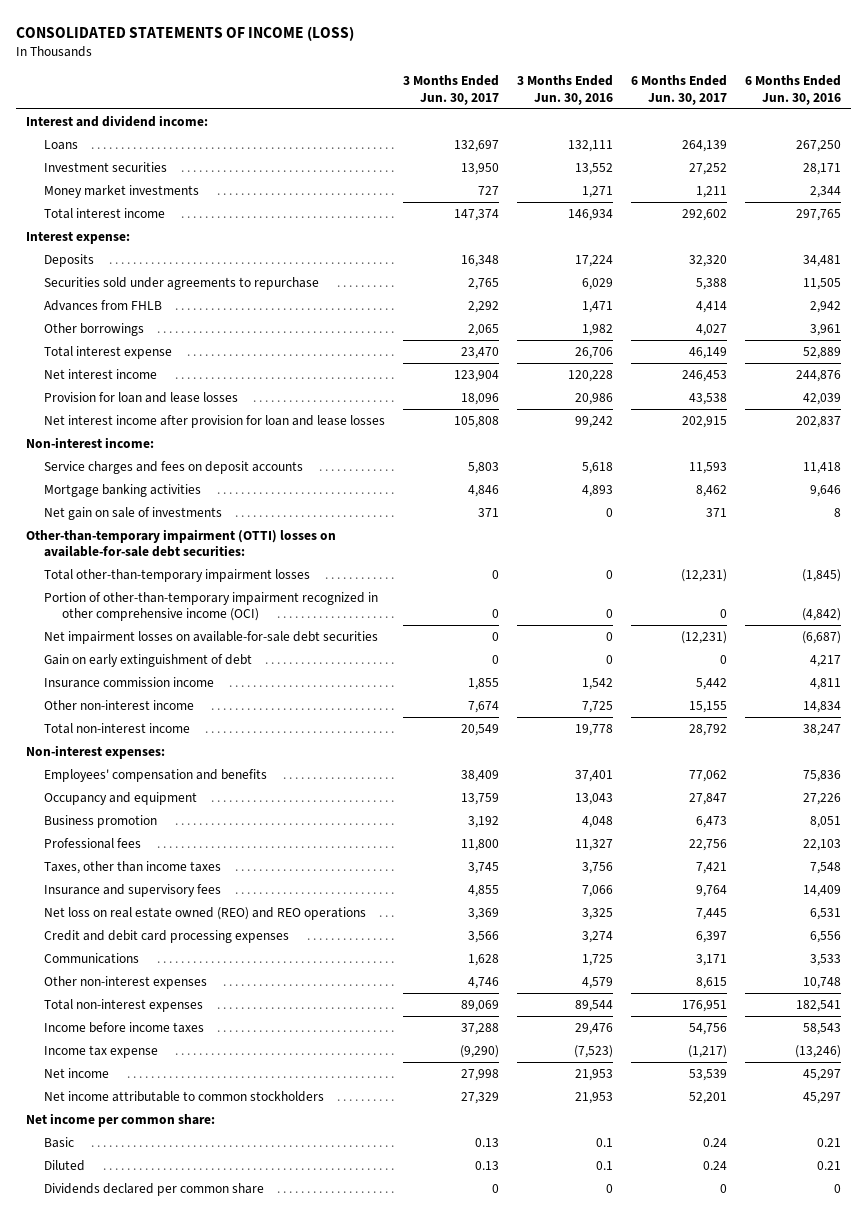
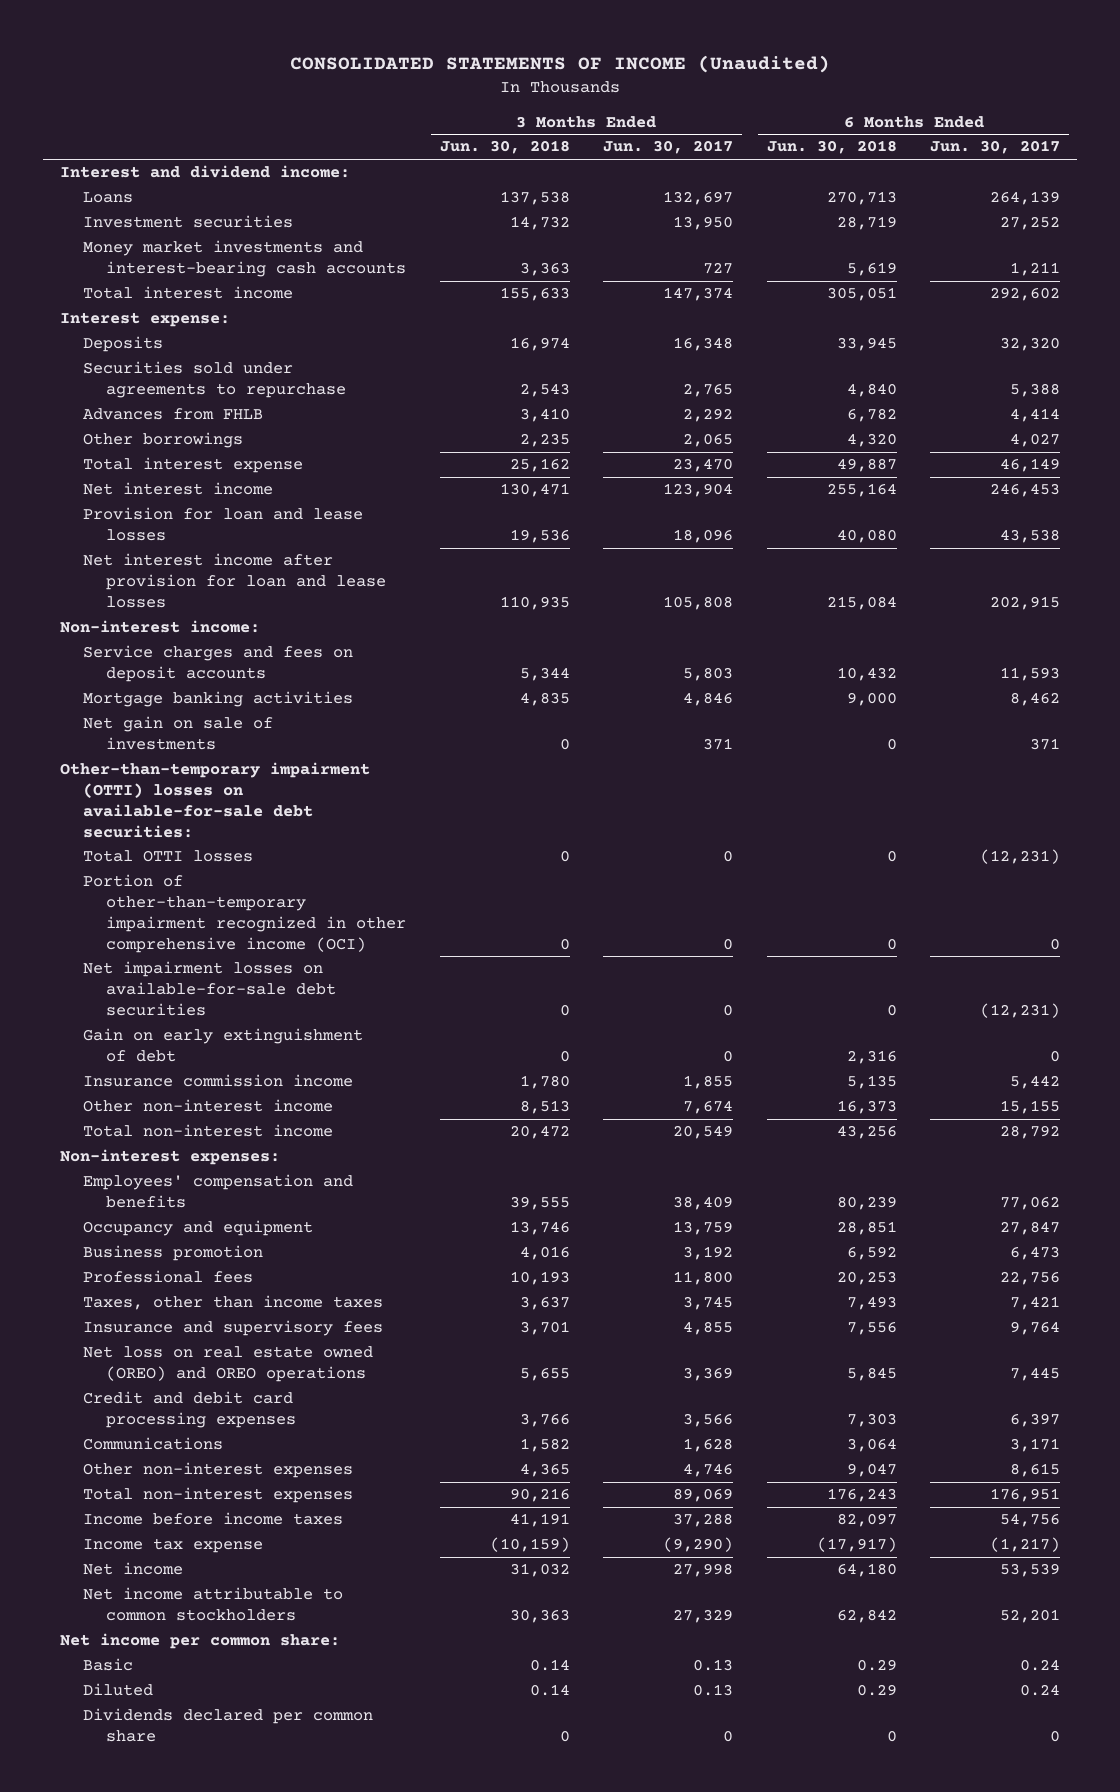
[16,25,355,41] CONSOLIDATED STATEMENTS OF INCOME (LOSS) -> [290,55,831,74] CONSOLIDATED STATEMENTS OF INCOME (Unaudited)
[517,75,614,105] 3 Months Ended Jun. 30, 2016 -> none
[745,75,842,105] 6 Months Ended Jun. 30, 2016 -> none
none -> [439,140,570,155] Jun. 30, 2018
none -> [766,140,897,155] Jun. 30, 2018
[43,184,199,198] Money market investments -> [82,240,407,278] Money market investments and interest-bearing cash accounts
[43,568,310,582] Total other-than-temporary impairment losses -> [82,850,253,863] Total OTTI losses
[43,906,366,920] Net loss on real estate owned (REO) and REO operations -> [82,1346,373,1383] Net loss on real estate owned (OREO) and OREO operations

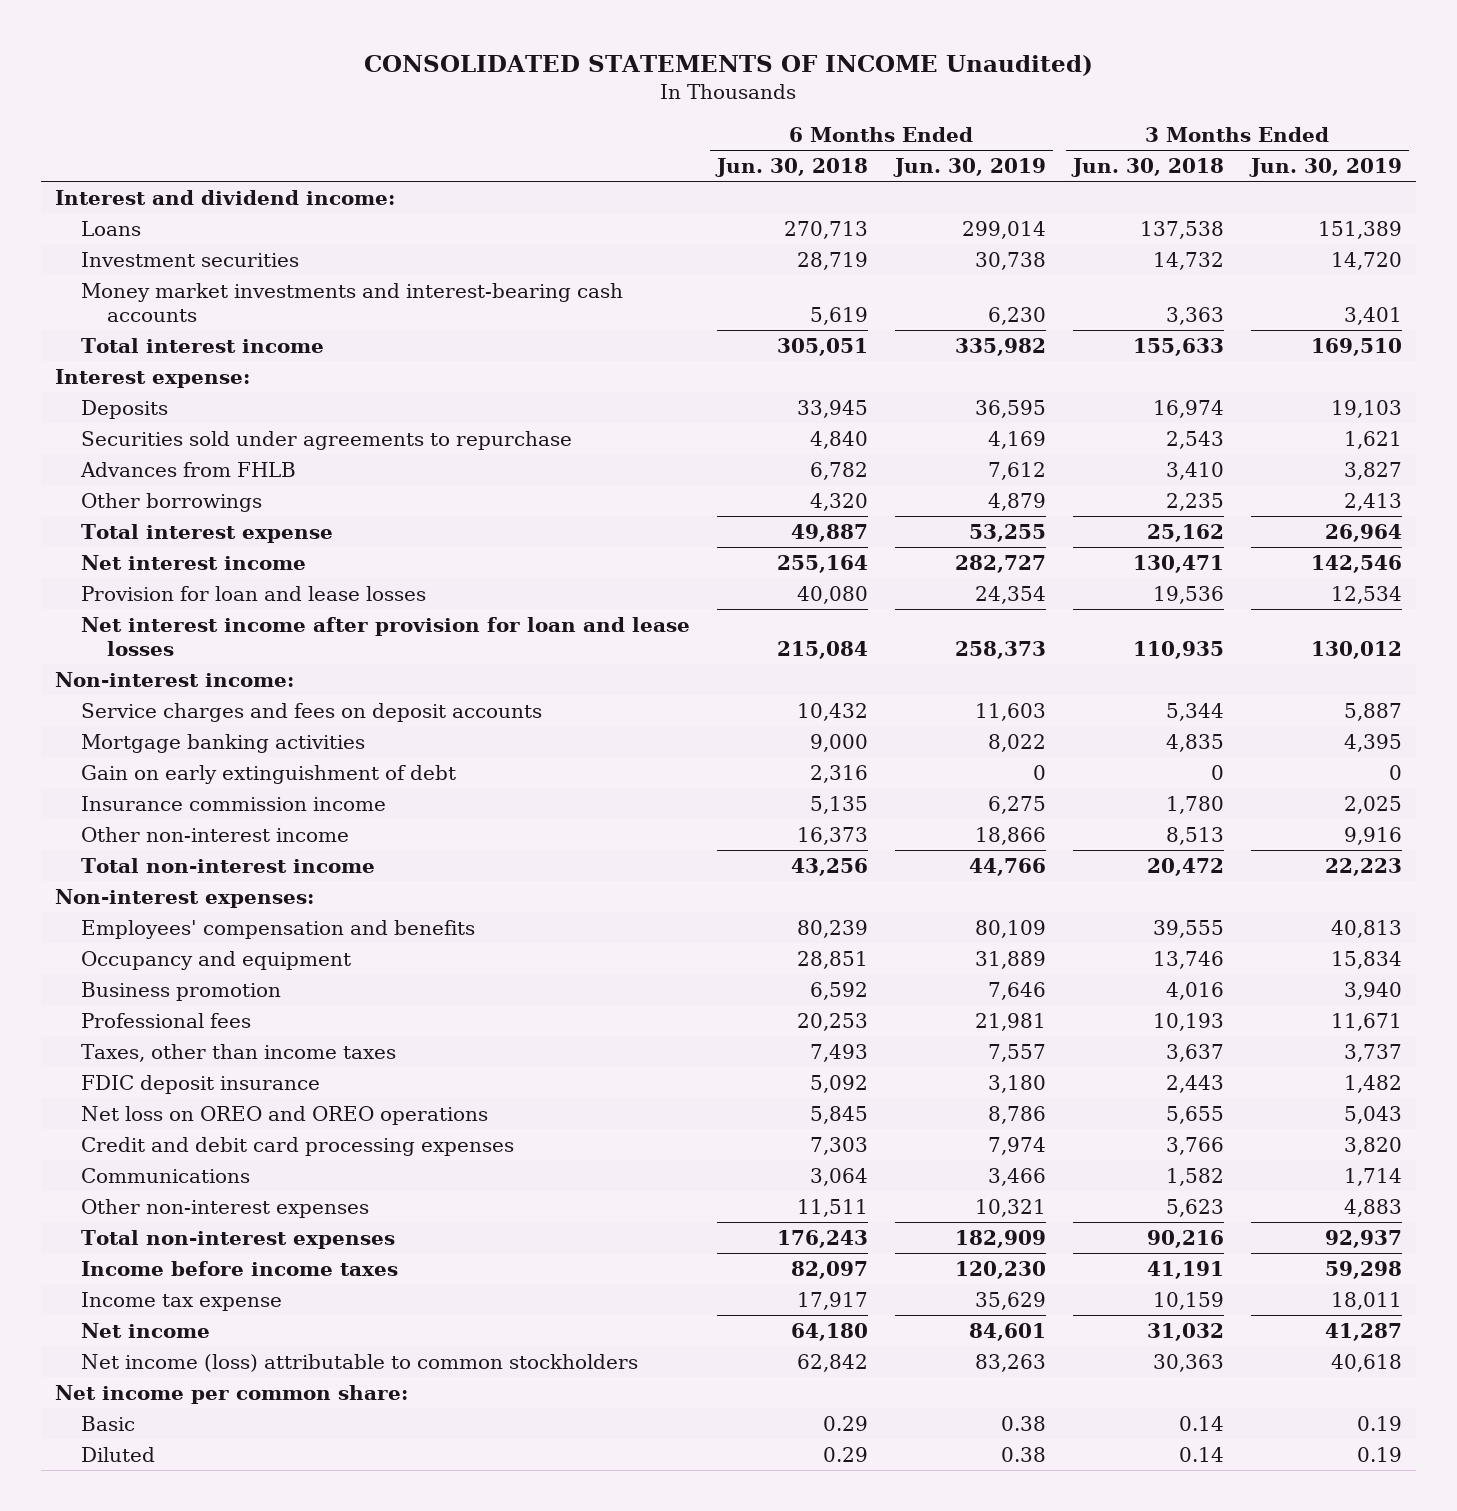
[290,55,831,74] CONSOLIDATED STATEMENTS OF INCOME (Unaudited) -> [364,55,1094,77] CONSOLIDATED STATEMENTS OF INCOME Unaudited)
[603,140,734,155] Jun. 30, 2017 -> none
[930,140,1061,155] Jun. 30, 2017 -> none
none -> [892,158,1046,178] Jun. 30, 2019
none -> [1249,158,1403,178] Jun. 30, 2019
[82,716,273,751] Net gain on sale of investments -> none
[59,762,370,838] Other-than-temporary impairment (OTTI) losses on available-for-sale debt securities: -> none
[82,850,253,863] Total OTTI losses -> none
[82,874,407,953] Portion of other-than-temporary impairment recognized in other comprehensive income (OCI) -> none
[82,961,337,1017] Net impairment losses on available-for-sale debt securities -> none
[82,1320,383,1337] Insurance and supervisory fees -> none
none -> [80,1074,320,1094] FDIC deposit insurance
[82,1346,373,1383] Net loss on real estate owned (OREO) and OREO operations -> [80,1105,488,1125] Net loss on OREO and OREO operations
[519,1463,570,1478] 4,365 -> [1165,1198,1224,1217] 5,623
[846,1463,897,1478] 9,047 -> [796,1198,868,1217] 11,511
[489,1537,570,1553] (10,159) -> [1152,1291,1224,1310] 10,159
[816,1537,897,1553] (17,917) -> [796,1291,868,1310] 17,917
[82,1587,343,1622] Net income attributable to common stockholders -> [80,1353,638,1372] Net income (loss) attributable to common stockholders
[82,1708,373,1743] Dividends declared per common share -> none

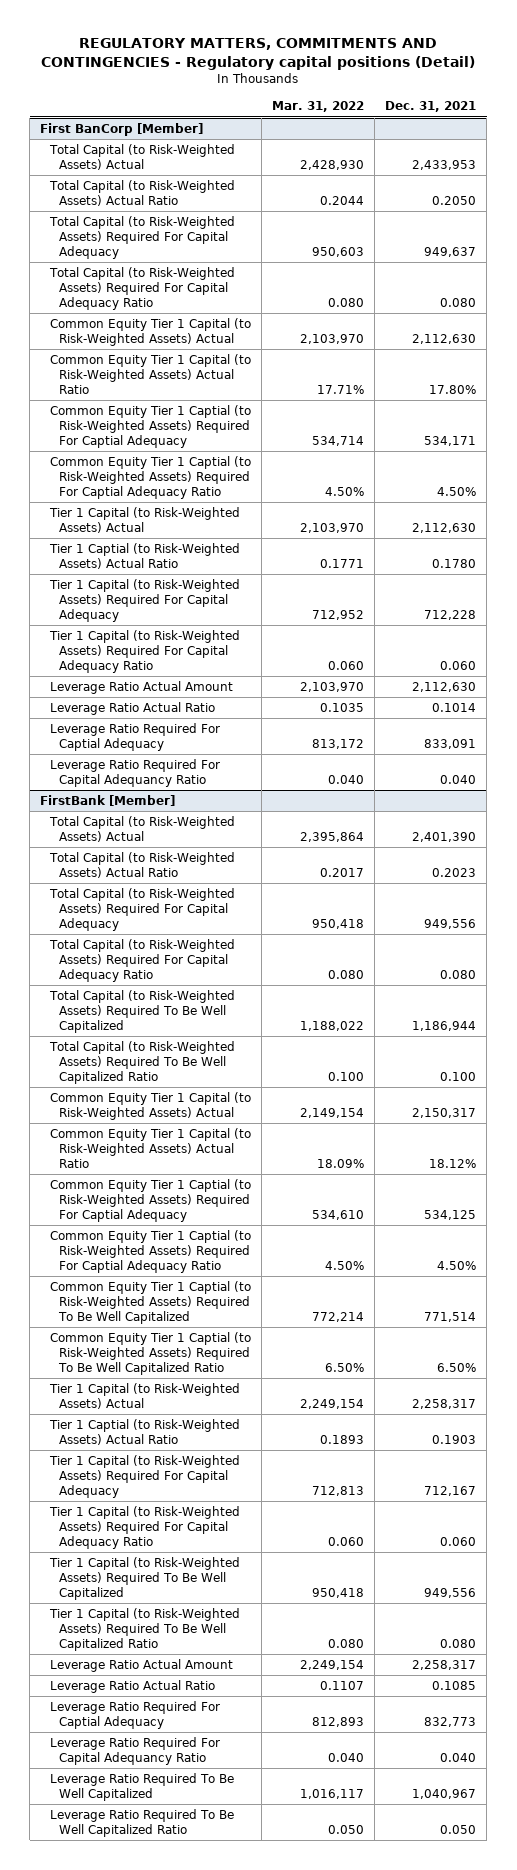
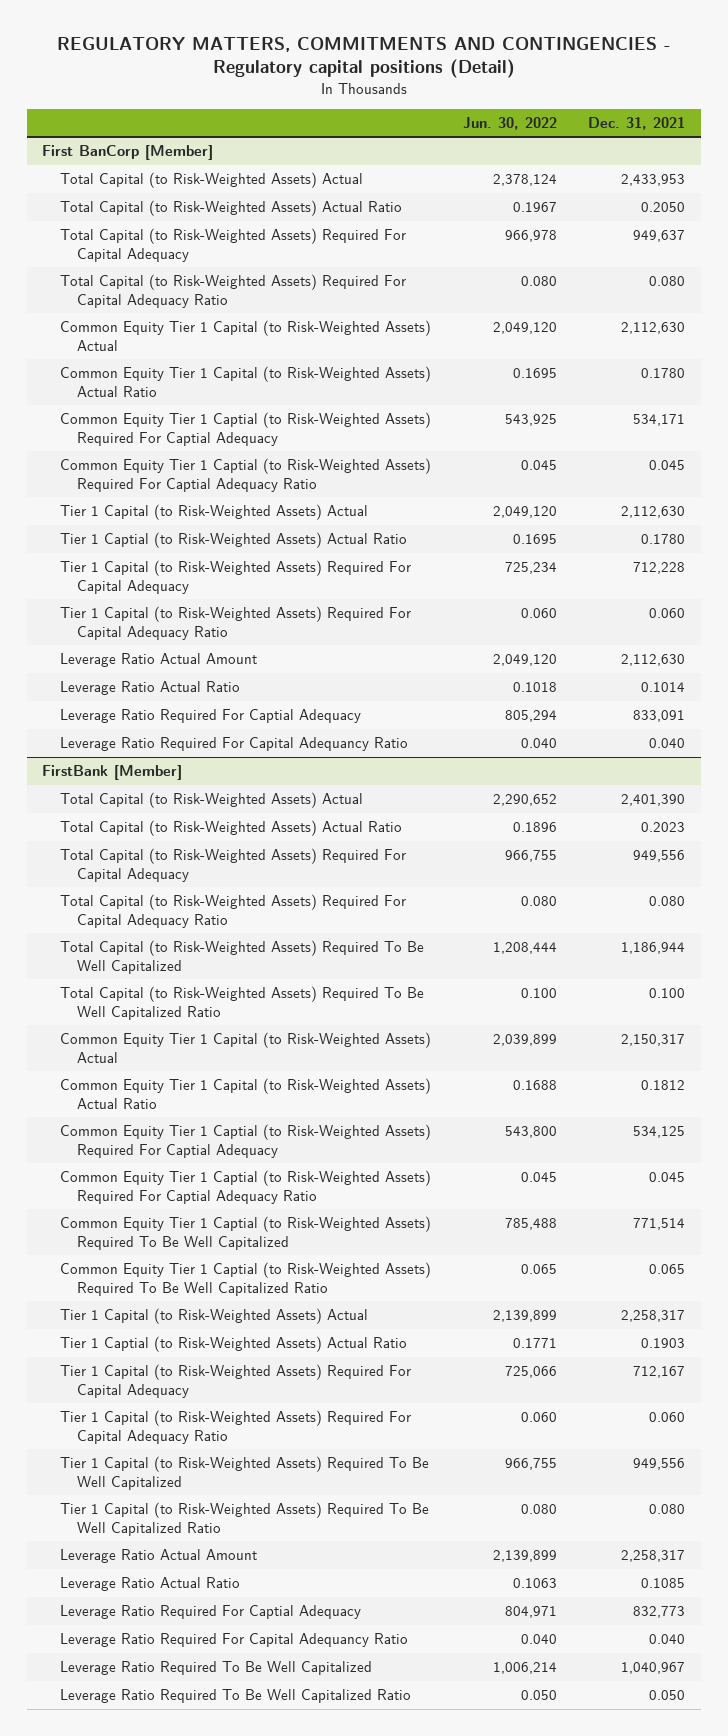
[271,101,364,113] Mar. 31, 2022 -> none
none -> [462,116,557,130] Jun. 30, 2022
[429,385,477,395] 17.80% -> [641,368,686,379] 0.1780
[437,487,477,497] 4.50% -> [649,460,686,471] 0.045
[429,1159,477,1169] 18.12% -> [641,1080,686,1091] 0.1812
[437,1261,477,1271] 4.50% -> [649,1172,686,1183] 0.045
[437,1363,477,1373] 6.50% -> [649,1264,686,1275] 0.065

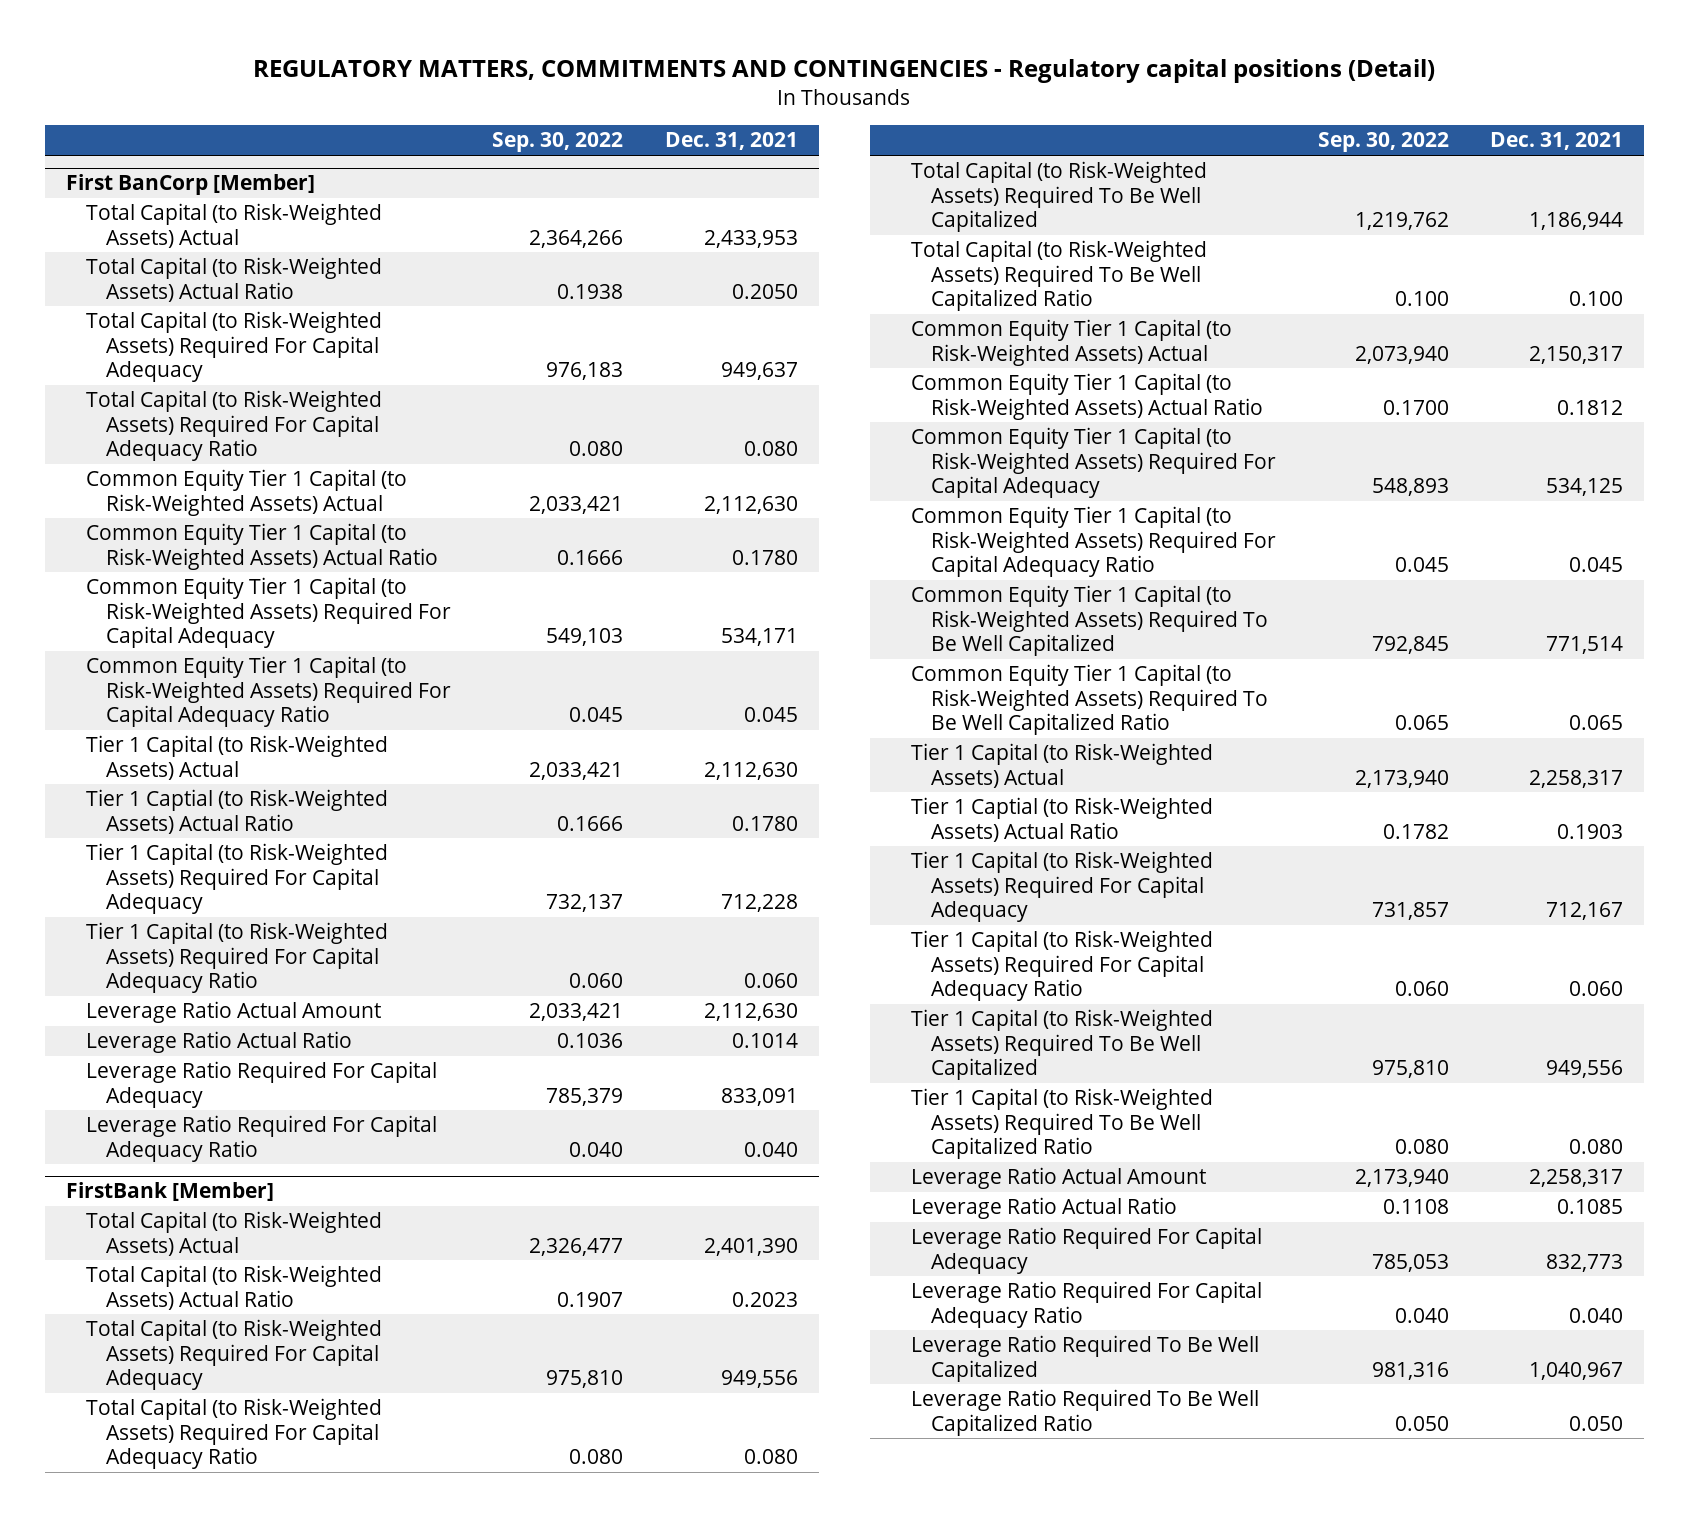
[462,116,557,130] Jun. 30, 2022 -> none
none -> [492,132,624,153] Sep. 30, 2022
[59,412,431,446] Common Equity Tier 1 Captial (to Risk-Weighted Assets) Required For Captial Adequacy -> [85,577,451,649] Common Equity Tier 1 Capital (to Risk-Weighted Assets) Required For Capital Adequacy
[59,458,431,492] Common Equity Tier 1 Captial (to Risk-Weighted Assets) Required For Captial Adequacy Ratio -> [85,656,451,728] Common Equity Tier 1 Capital (to Risk-Weighted Assets) Required For Capital Adequacy Ratio
[59,709,361,724] Leverage Ratio Required For Captial Adequacy -> [85,1061,437,1108] Leverage Ratio Required For Capital Adequacy
[59,737,408,752] Leverage Ratio Required For Capital Adequancy Ratio -> [85,1115,437,1162] Leverage Ratio Required For Capital Adequacy Ratio
[59,1124,431,1158] Common Equity Tier 1 Captial (to Risk-Weighted Assets) Required For Captial Adequacy -> [911,427,1277,499] Common Equity Tier 1 Capital (to Risk-Weighted Assets) Required For Capital Adequacy
[59,1170,431,1204] Common Equity Tier 1 Captial (to Risk-Weighted Assets) Required For Captial Adequacy Ratio -> [911,506,1277,578] Common Equity Tier 1 Capital (to Risk-Weighted Assets) Required For Capital Adequacy Ratio
[59,1216,431,1250] Common Equity Tier 1 Captial (to Risk-Weighted Assets) Required To Be Well Capitalized -> [911,585,1269,657] Common Equity Tier 1 Capital (to Risk-Weighted Assets) Required To Be Well Capitalized
[59,1262,431,1296] Common Equity Tier 1 Captial (to Risk-Weighted Assets) Required To Be Well Capitalized Ratio -> [911,664,1269,736] Common Equity Tier 1 Capital (to Risk-Weighted Assets) Required To Be Well Capitalized Ratio
[59,1605,361,1620] Leverage Ratio Required For Captial Adequacy -> [911,1227,1263,1274] Leverage Ratio Required For Capital Adequacy
[59,1633,408,1648] Leverage Ratio Required For Capital Adequancy Ratio -> [911,1281,1263,1328] Leverage Ratio Required For Capital Adequacy Ratio

